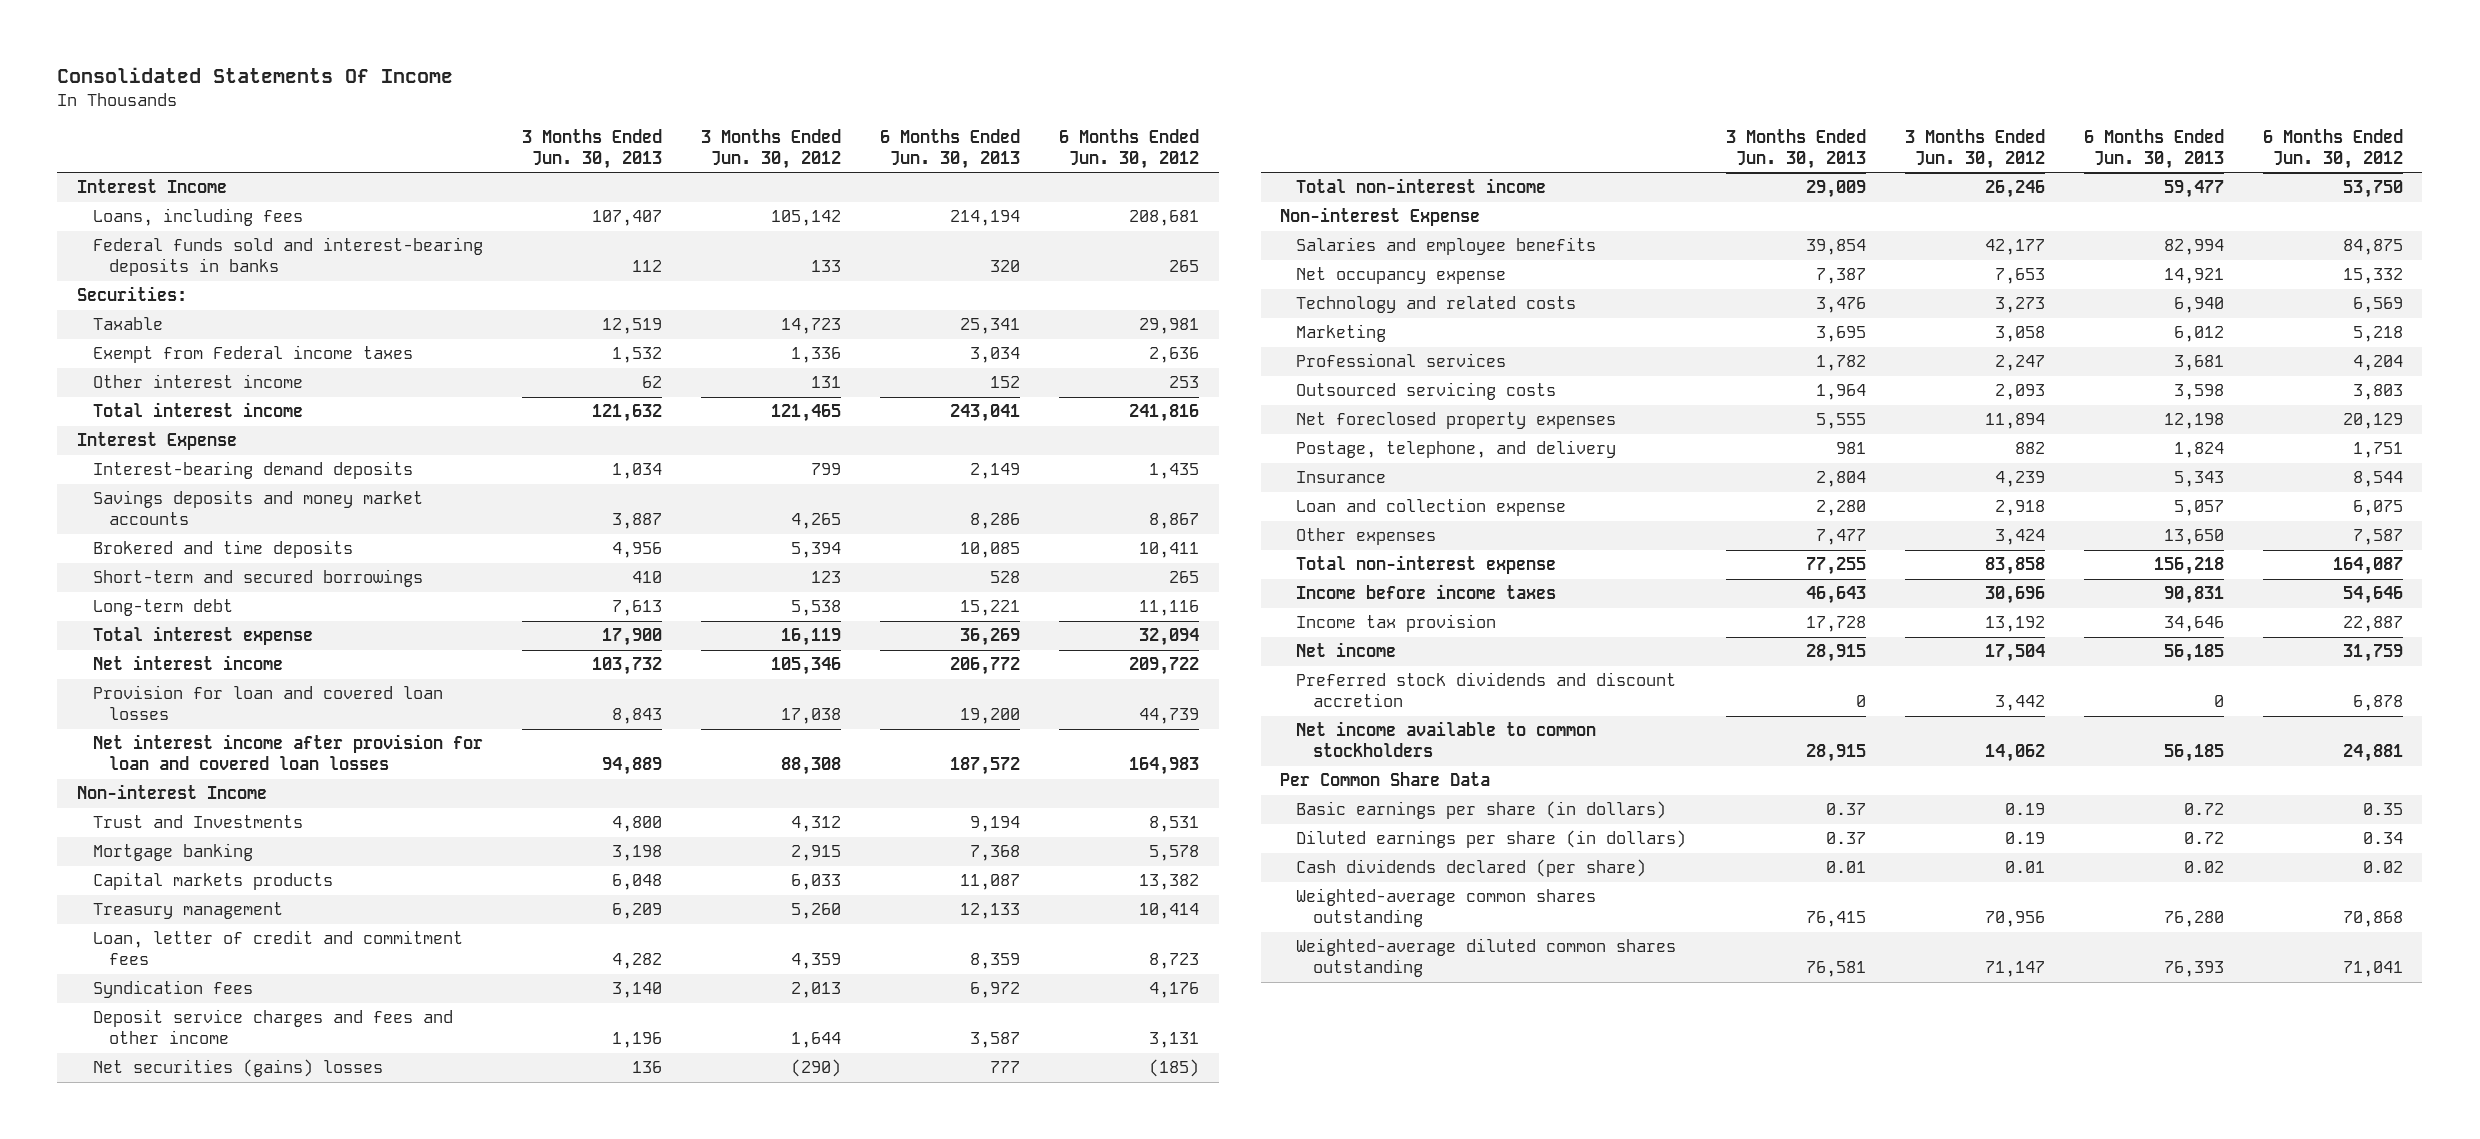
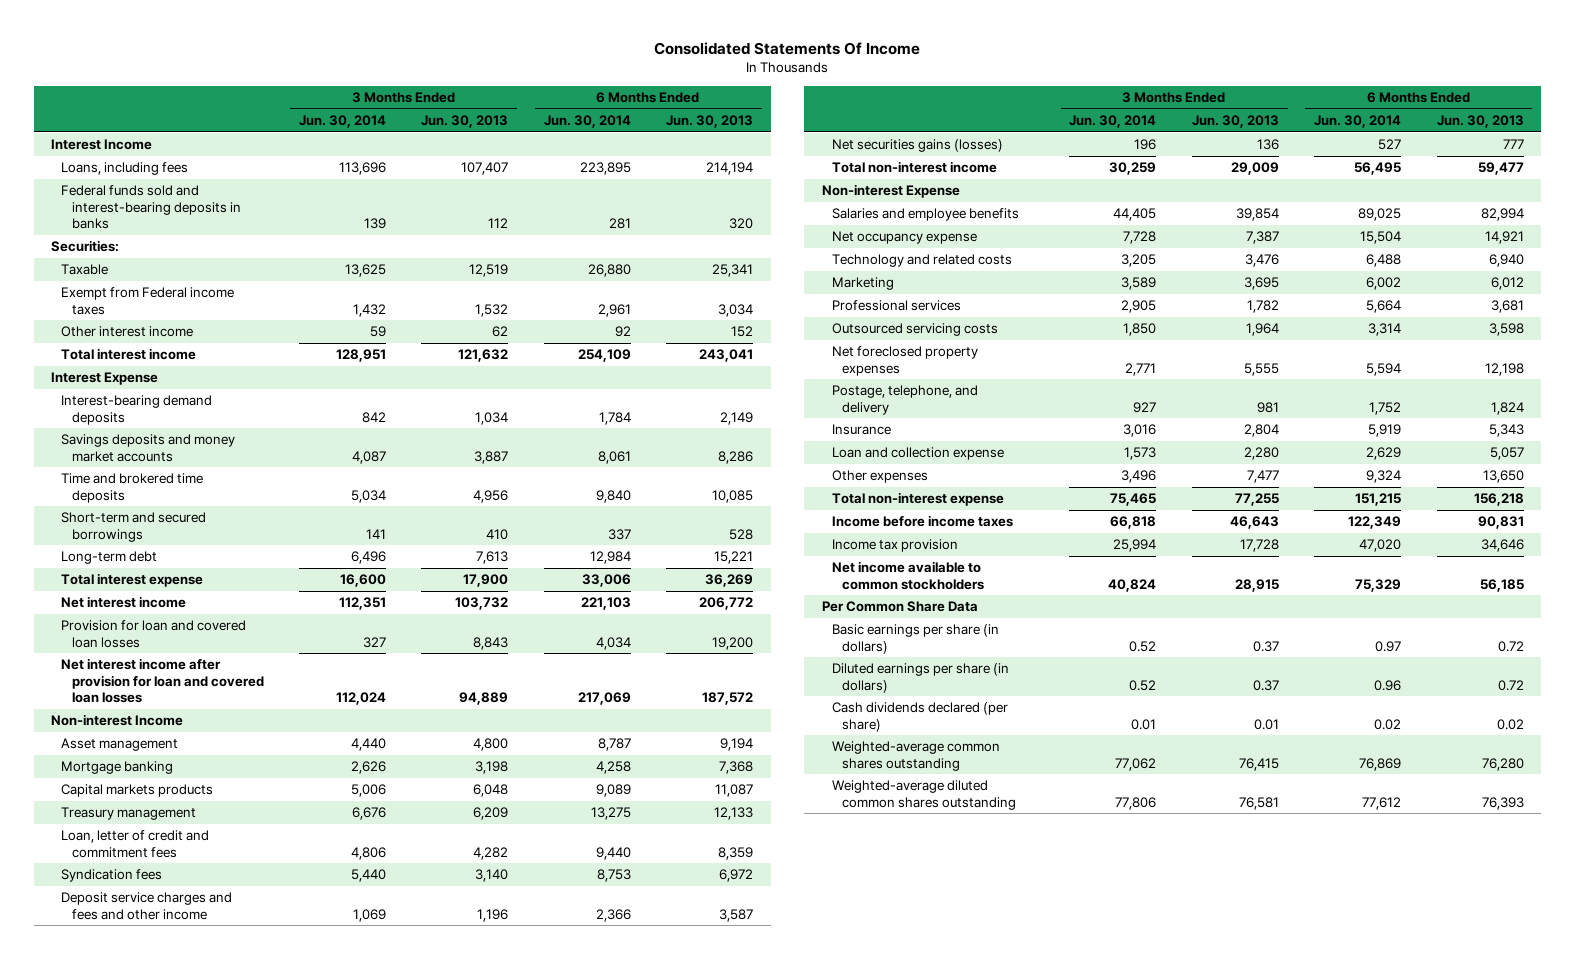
[701,129,842,169] 3 Months Ended Jun. 30, 2012 -> none
[1059,129,1200,169] 6 Months Ended Jun. 30, 2012 -> none
none -> [298,114,386,128] Jun. 30, 2014
none -> [543,114,631,128] Jun. 30, 2014
[92,540,353,559] Brokered and time deposits -> [61,473,204,503] Time and brokered time deposits
[92,815,303,829] Trust and Investments -> [61,738,179,752] Asset management
[92,1059,383,1078] Net securities (gains) losses -> [831,139,1003,153] Net securities gains (losses)
[1296,642,1397,658] Net income -> none
[1296,672,1677,707] Preferred stock dividends and discount accretion -> none

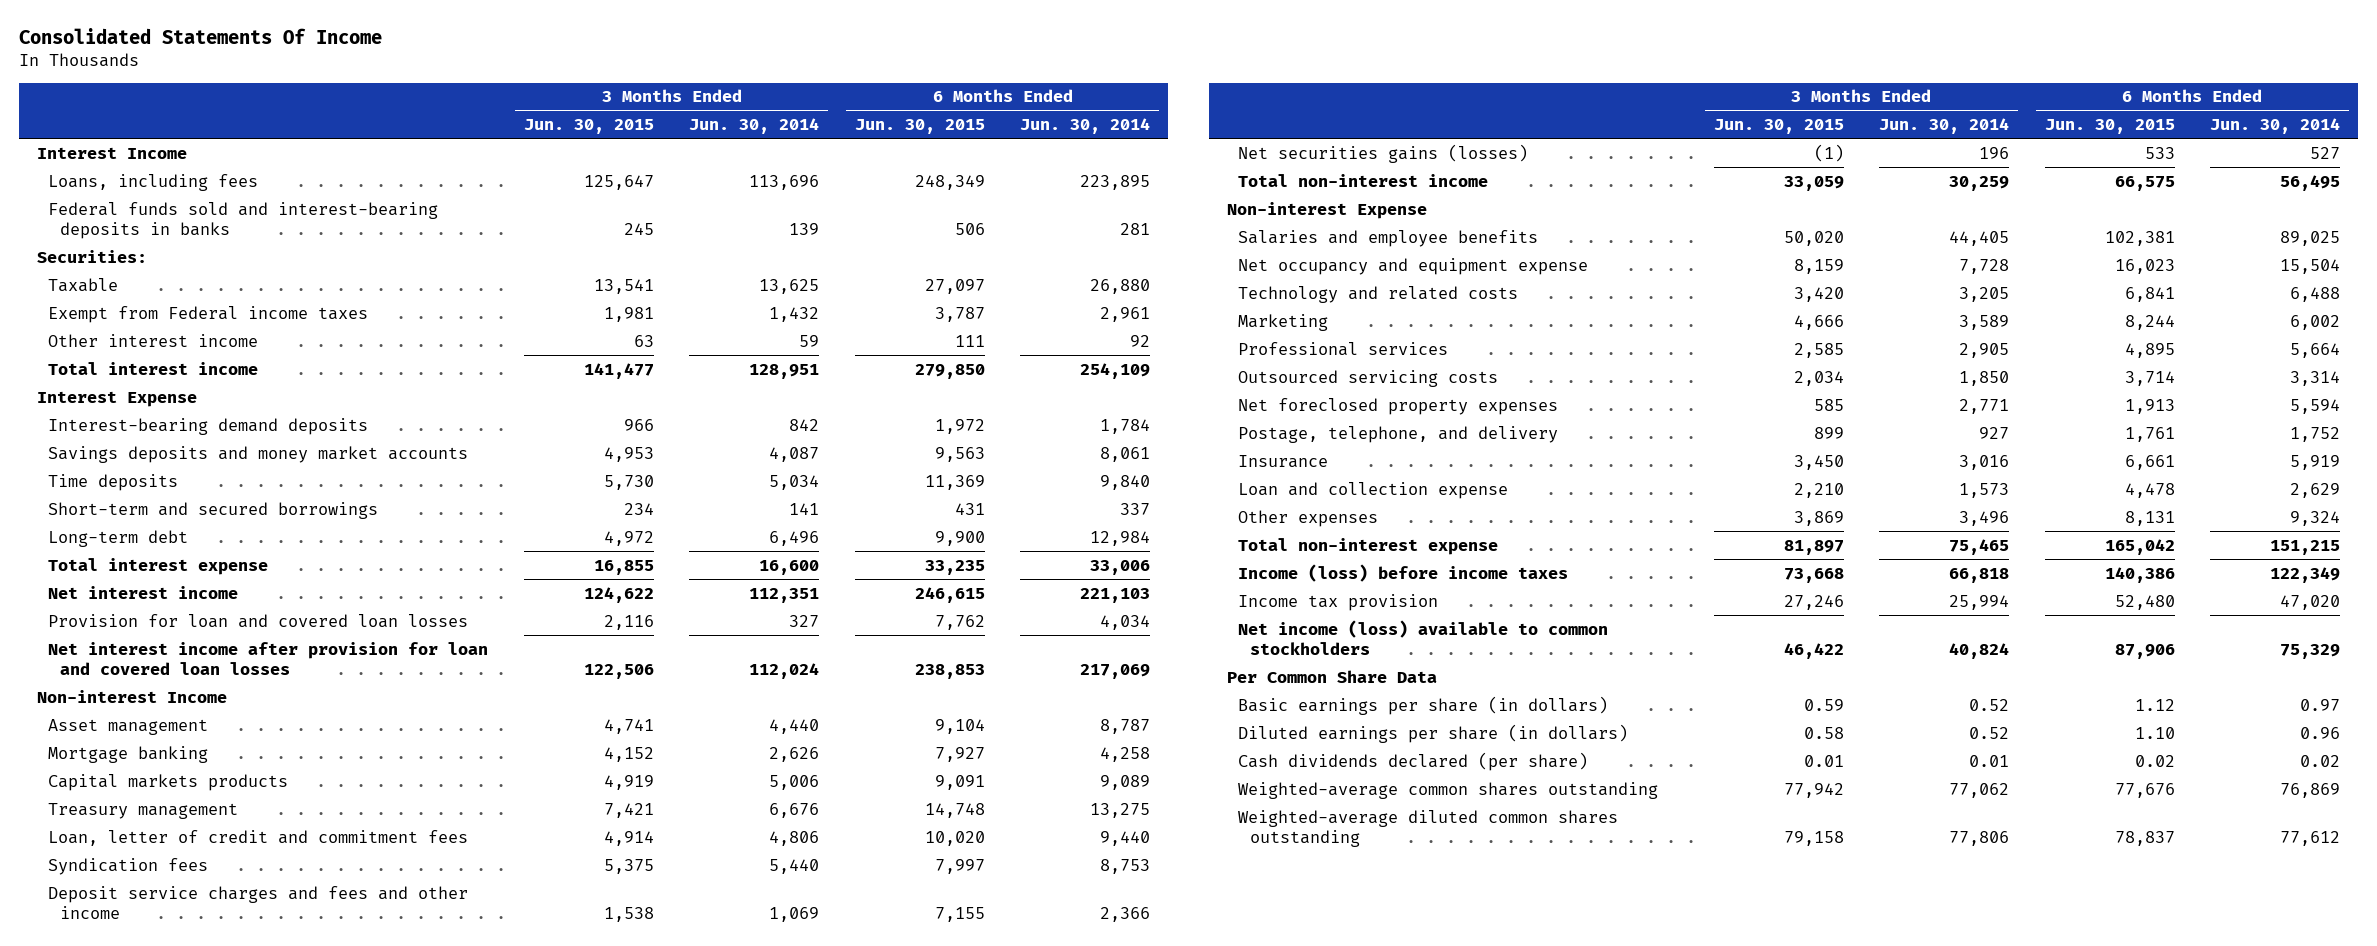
[421,114,509,128] Jun. 30, 2013 -> none
[665,114,753,128] Jun. 30, 2013 -> none
none -> [523,119,654,135] Jun. 30, 2015
none -> [854,119,985,135] Jun. 30, 2015
[61,473,204,503] Time and brokered time deposits -> [48,473,179,491] Time deposits
[831,231,977,245] Net occupancy expense -> [1238,257,1589,275] Net occupancy and equipment expense
[831,515,1013,528] Income before income taxes -> [1238,563,1569,582] Income (loss) before income taxes
[831,561,985,590] Net income available to common stockholders -> [1238,619,1609,656] Net income (loss) available to common stockholders

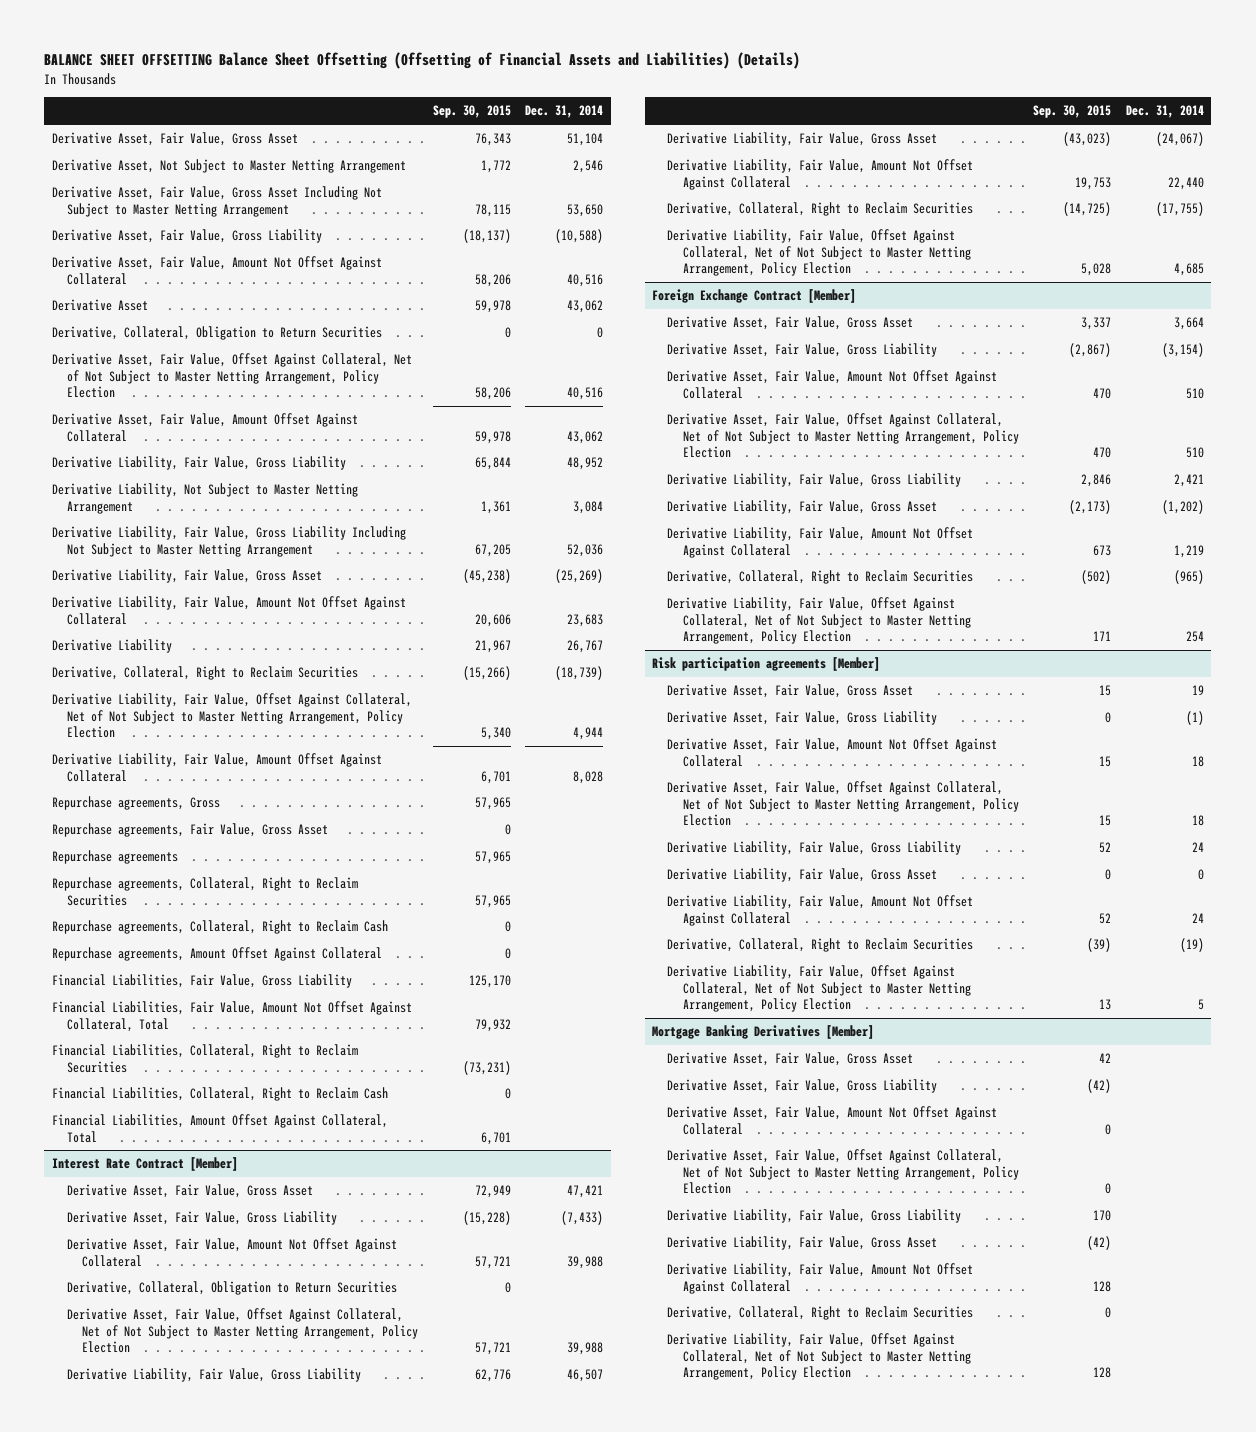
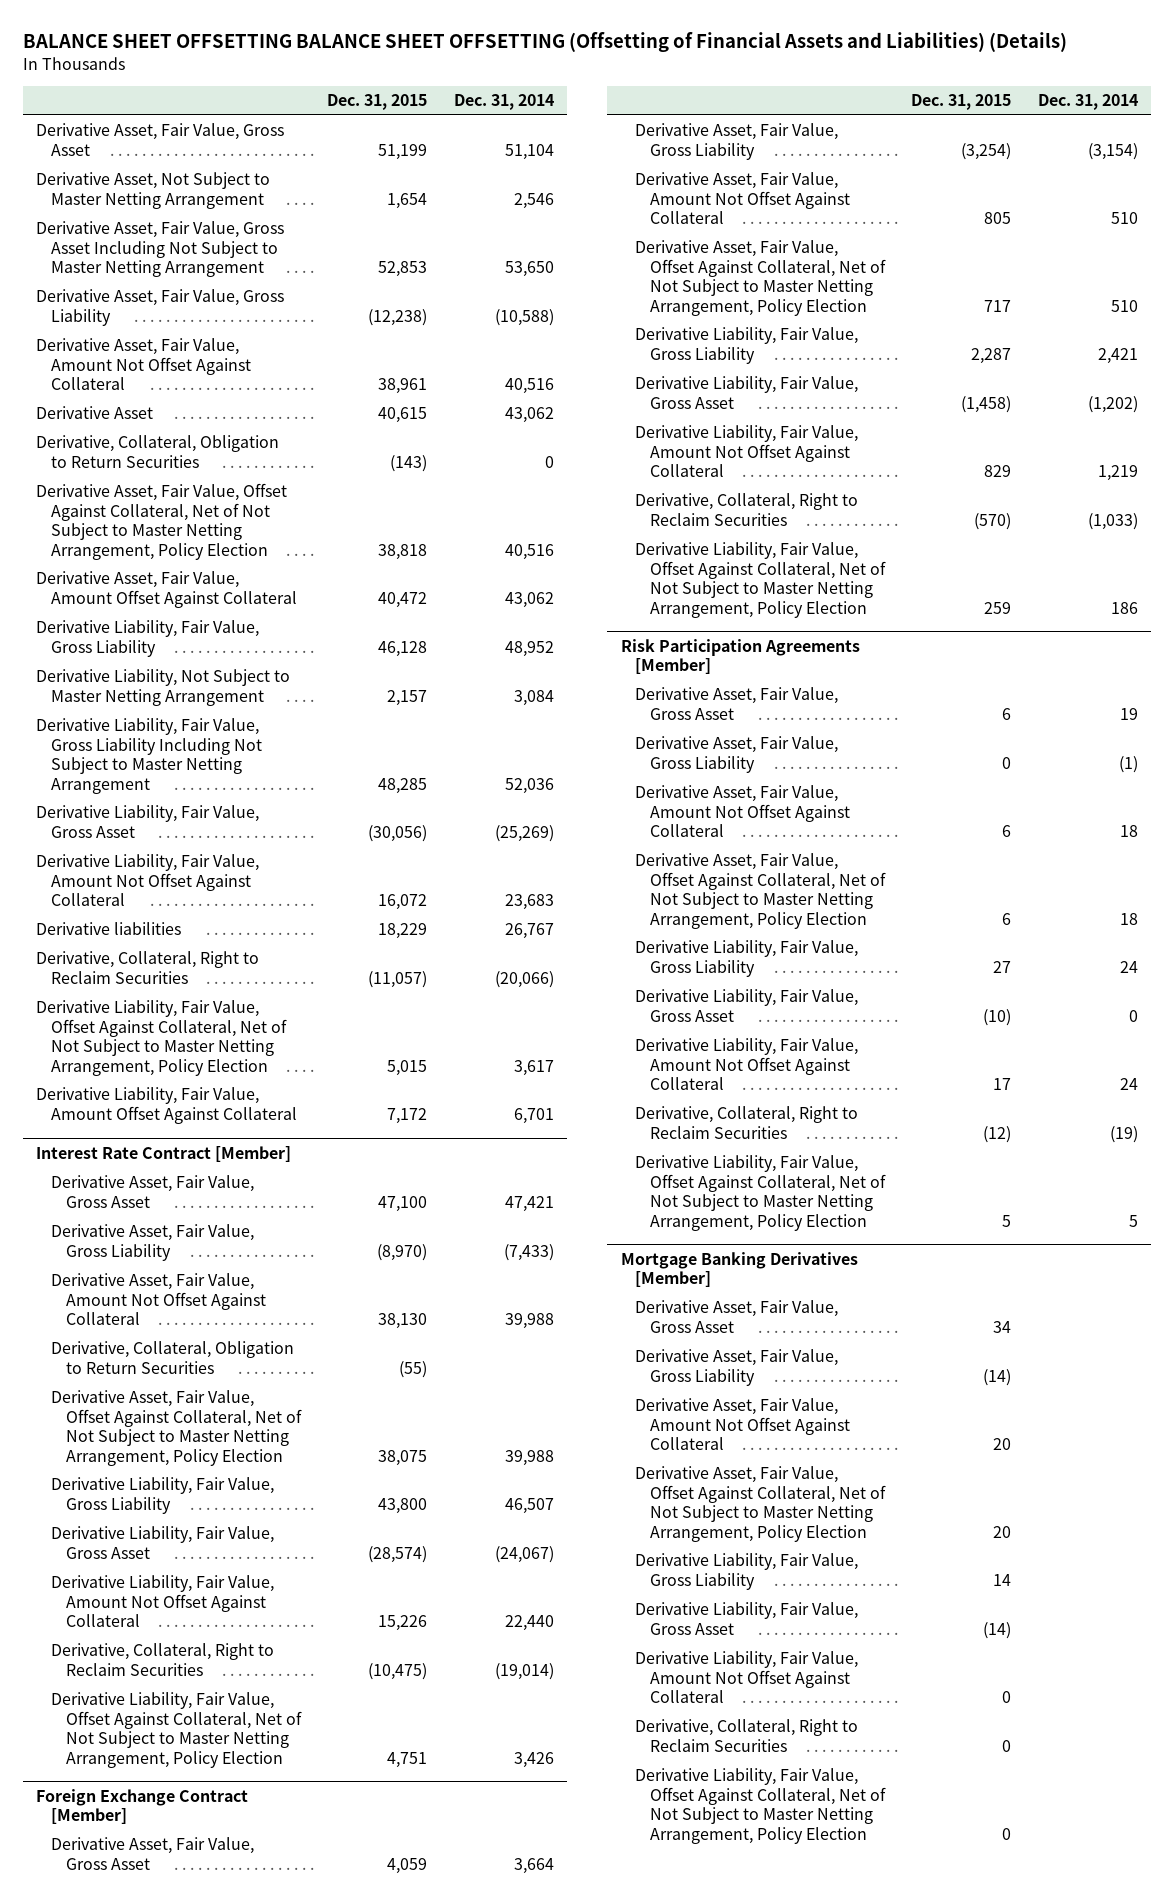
[44,52,801,70] BALANCE SHEET OFFSETTING Balance Sheet Offsetting (Offsetting of Financial Assets and Liabilities) (Details) -> [23,32,1068,53] BALANCE SHEET OFFSETTING BALANCE SHEET OFFSETTING (Offsetting of Financial Assets and Liabilities) (Details)
[432,105,511,119] Sep. 30, 2015 -> none
none -> [327,94,428,111] Dec. 31, 2015
[51,796,220,811] Repurchase agreements, Gross -> none
[51,823,328,838] Repurchase agreements, Fair Value, Gross Asset -> none
[51,850,178,865] Repurchase agreements -> none
[51,877,358,906] Repurchase agreements, Collateral, Right to Reclaim Securities -> none
[51,920,388,935] Repurchase agreements, Collateral, Right to Reclaim Cash -> none
[51,947,382,962] Repurchase agreements, Amount Offset Against Collateral -> none
[51,974,352,989] Financial Liabilities, Fair Value, Gross Liability -> none
[51,1001,412,1032] Financial Liabilities, Fair Value, Amount Not Offset Against Collateral, Total -> none
[51,1044,358,1073] Financial Liabilities, Collateral, Right to Reclaim Securities -> none
[51,1087,388,1102] Financial Liabilities, Collateral, Right to Reclaim Cash -> none
[51,1114,388,1143] Financial Liabilities, Amount Offset Against Collateral, Total -> none
[51,639,172,654] Derivative Liability -> [36,922,182,936] Derivative liabilities
[555,666,604,681] (18,739) -> [494,970,554,988] (20,066)
[573,727,604,741] 4,944 -> [513,1059,554,1076] 3,617
[573,770,604,784] 8,028 -> [513,1107,554,1124] 6,701
[1156,202,1205,217] (17,755) -> [494,1662,554,1680] (19,014)
[1174,263,1205,277] 4,685 -> [513,1751,554,1768] 3,426
[1174,570,1205,585] (965) -> [1088,512,1139,530] (1,033)
[1186,631,1205,643] 254 -> [1111,601,1139,614] 186
[652,657,881,672] Risk participation agreements [Member] -> [620,639,860,675] Risk Participation Agreements [Member]

